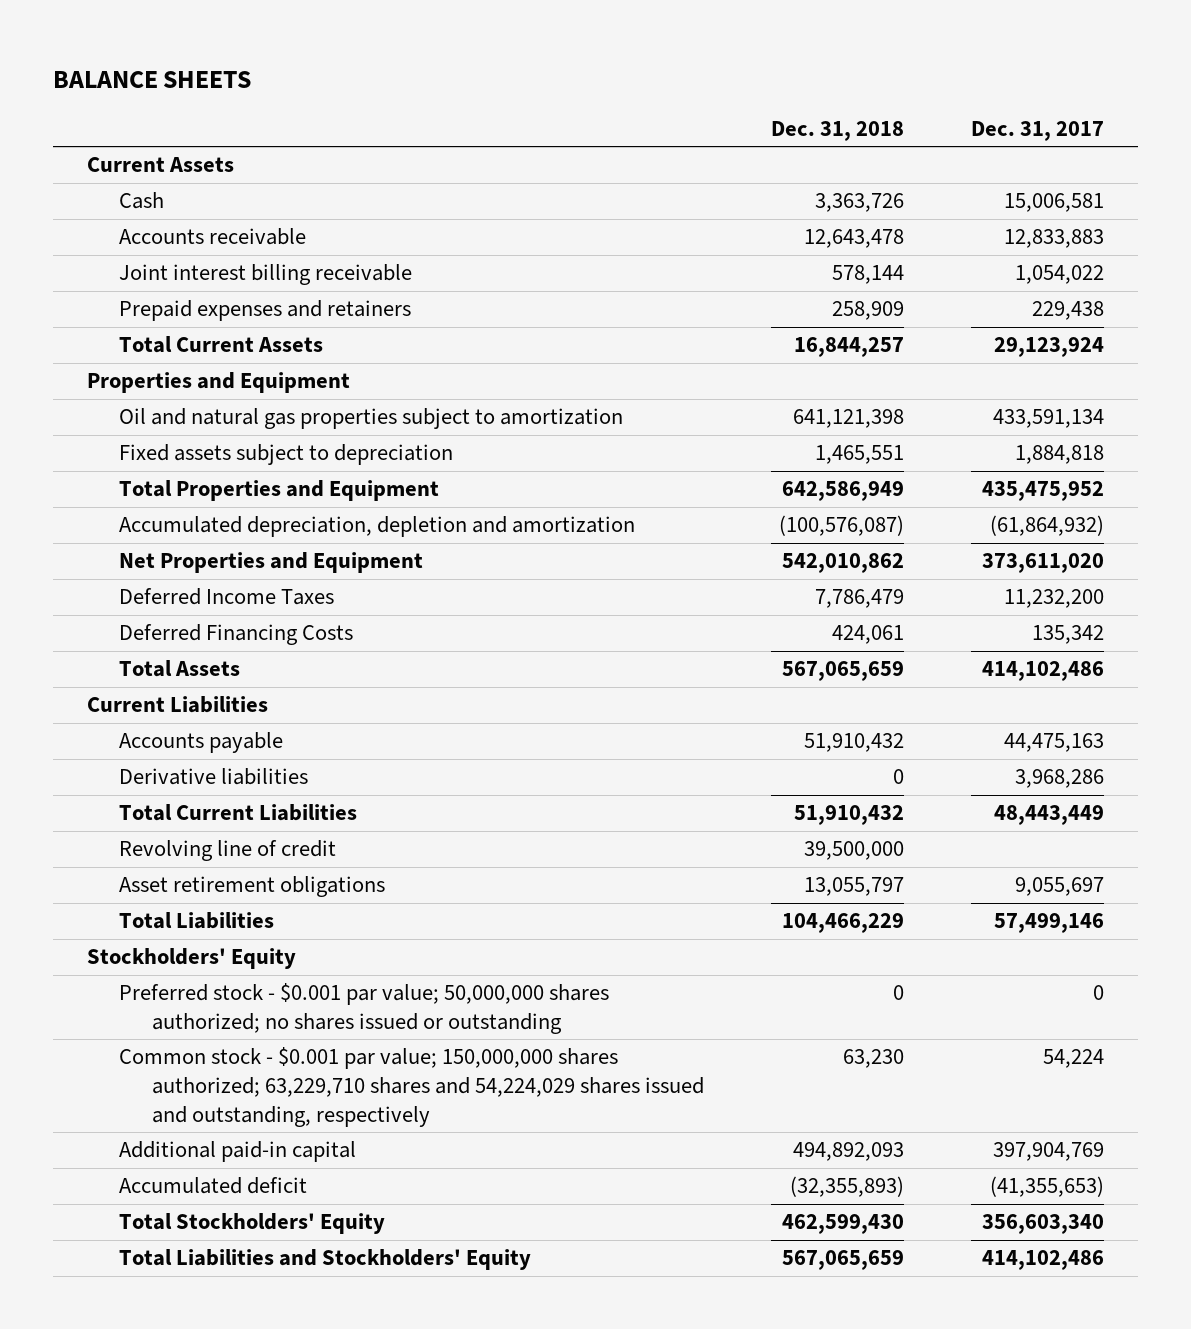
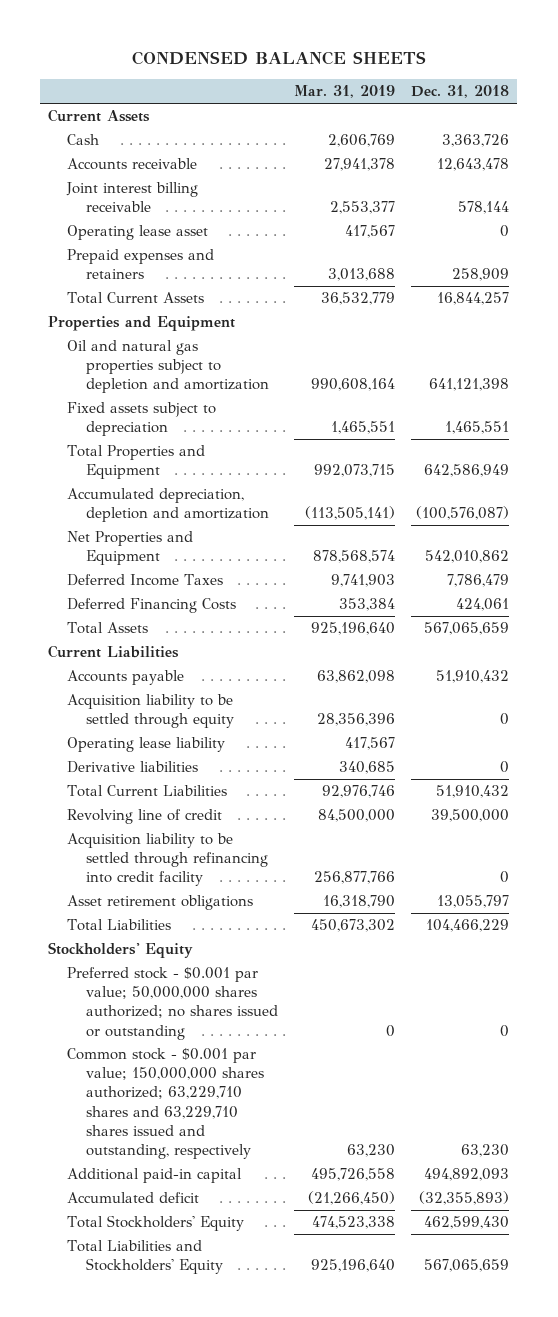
[53,71,252,89] BALANCE SHEETS -> [131,50,426,65] CONDENSED BALANCE SHEETS
[971,121,1105,142] Dec. 31, 2017 -> none
none -> [294,85,396,99] Mar. 31, 2019
none -> [67,225,209,241] Operating lease asset
[119,408,624,430] Oil and natural gas properties subject to amortization -> [67,340,270,394] Oil and natural gas properties subject to depletion and amortization
none -> [67,694,235,729] Acquisition liability to be settled through equity
none -> [67,737,226,753] Operating lease liability
none -> [67,833,269,887] Acquisition liability to be settled through refinancing into credit facility
[119,1047,705,1127] Common stock - $0.001 par value; 150,000,000 shares authorized; 63,229,710 shares and 54,224,029 shares issued and outstanding, respectively -> [67,1048,265,1159] Common stock - $0.001 par value; 150,000,000 shares authorized; 63,229,710 shares and 63,229,710 shares issued and outstanding, respectively

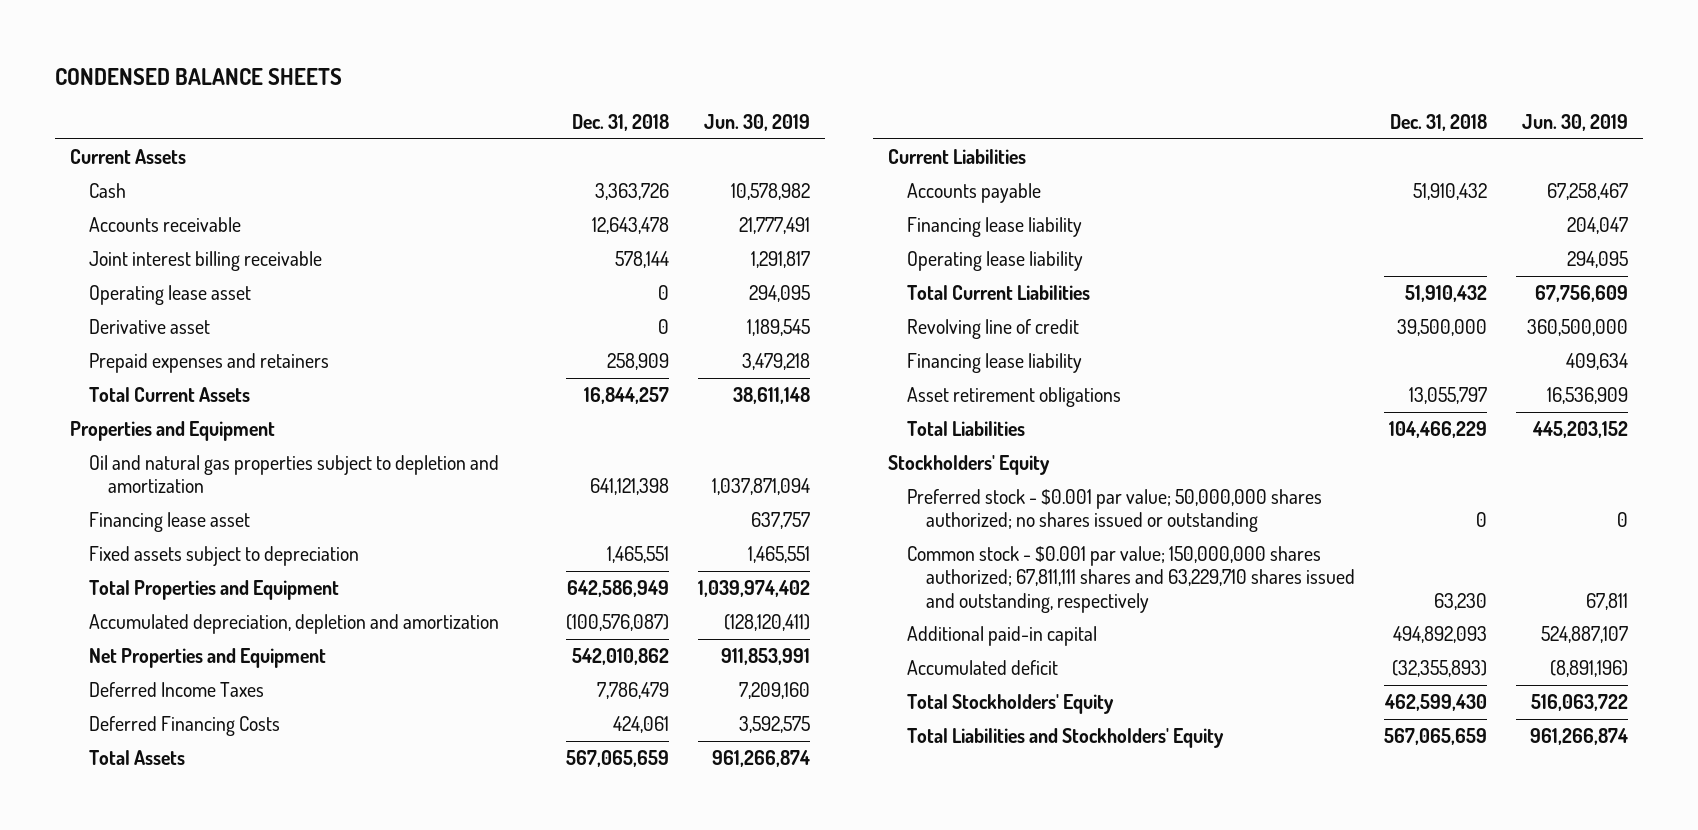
[294,85,396,99] Mar. 31, 2019 -> none
none -> [704,113,811,131] Jun. 30, 2019
none -> [89,318,211,334] Derivative asset
none -> [89,511,251,532] Financing lease asset
[67,694,235,729] Acquisition liability to be settled through equity -> none
none -> [906,216,1082,237] Financing lease liability
[67,761,199,774] Derivative liabilities -> none
[67,833,269,887] Acquisition liability to be settled through refinancing into credit facility -> none
none -> [906,352,1082,373] Financing lease liability
[67,1048,265,1159] Common stock - $0.001 par value; 150,000,000 shares authorized; 63,229,710 shares and 63,229,710 shares issued and outstanding, respectively -> [906,545,1356,613] Common stock - $0.001 par value; 150,000,000 shares authorized; 67,811,111 shares and 63,229,710 shares issued and outstanding, respectively

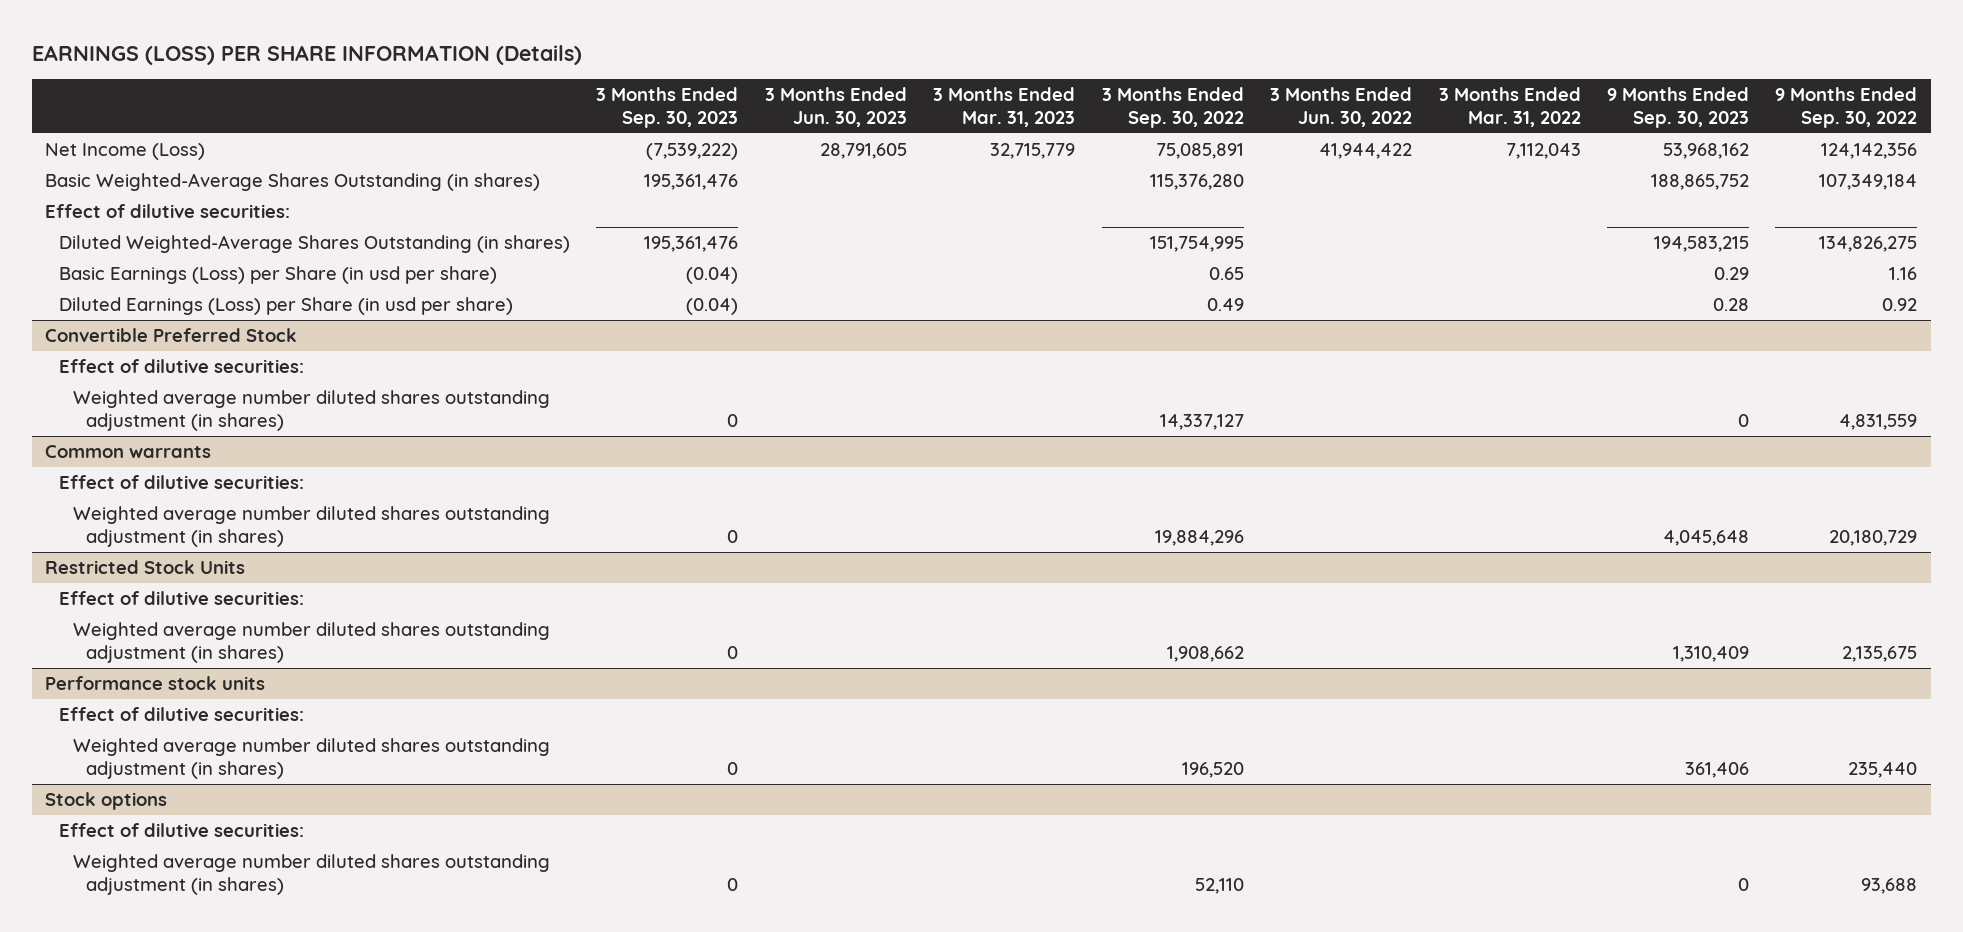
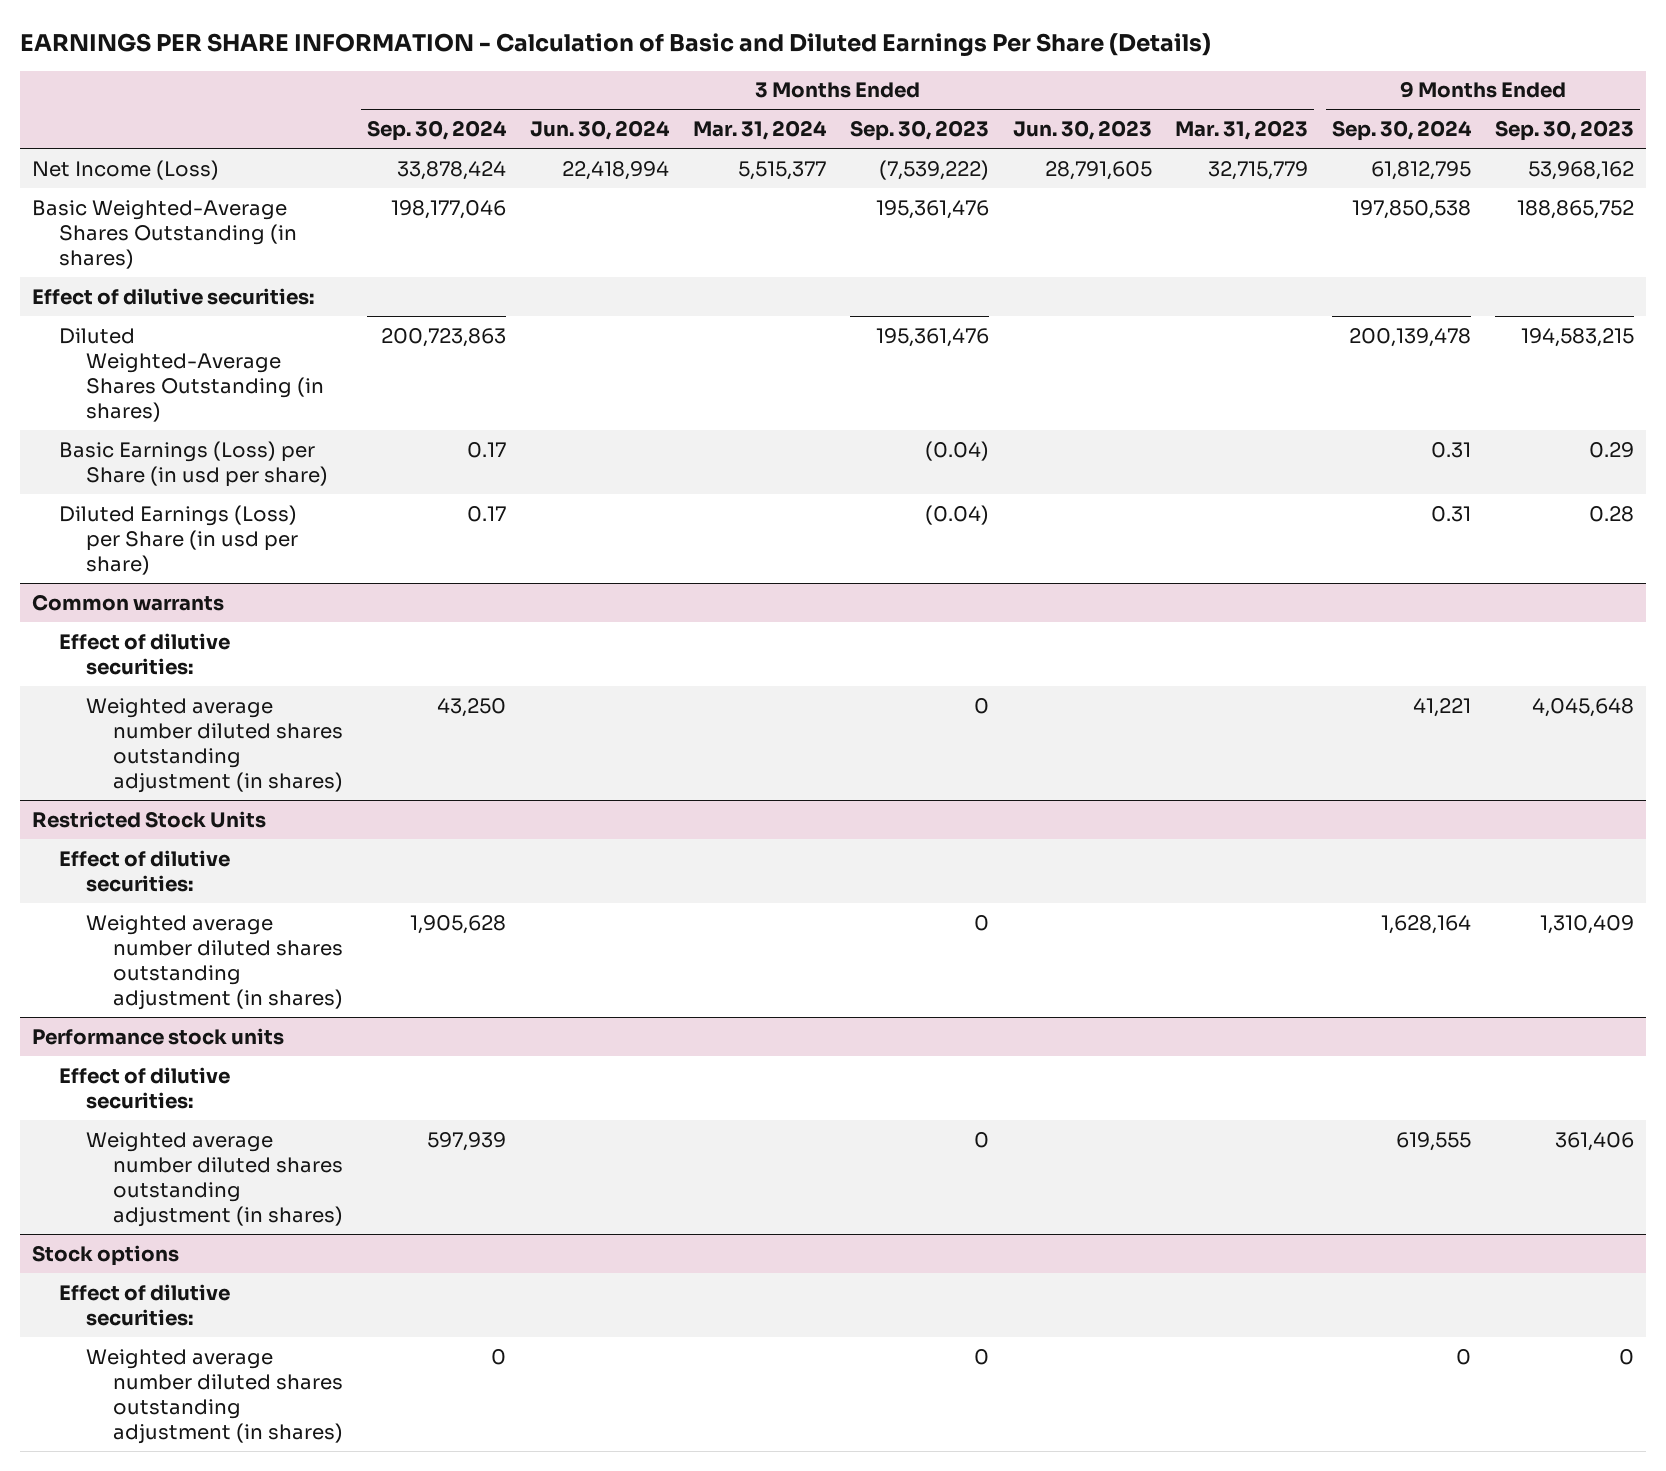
[31,44,582,65] EARNINGS (LOSS) PER SHARE INFORMATION (Details) -> [19,32,1211,57] EARNINGS PER SHARE INFORMATION - Calculation of Basic and Diluted Earnings Per Share (Details)
[1101,87,1244,129] 3 Months Ended Sep. 30, 2022 -> none
[1270,87,1413,128] 3 Months Ended Jun. 30, 2022 -> none
[1438,87,1581,128] 3 Months Ended Mar. 31, 2022 -> none
[1775,87,1918,129] 9 Months Ended Sep. 30, 2022 -> none
none -> [367,120,508,142] Sep. 30, 2024
none -> [530,120,671,141] Jun. 30, 2024
none -> [692,120,827,141] Mar. 31, 2024
none -> [1332,120,1473,142] Sep. 30, 2024
[45,327,298,342] Convertible Preferred Stock -> none
[58,358,304,373] Effect of dilutive securities: -> none
[72,389,550,431] Weighted average number diluted shares outstanding adjustment (in shares) -> none

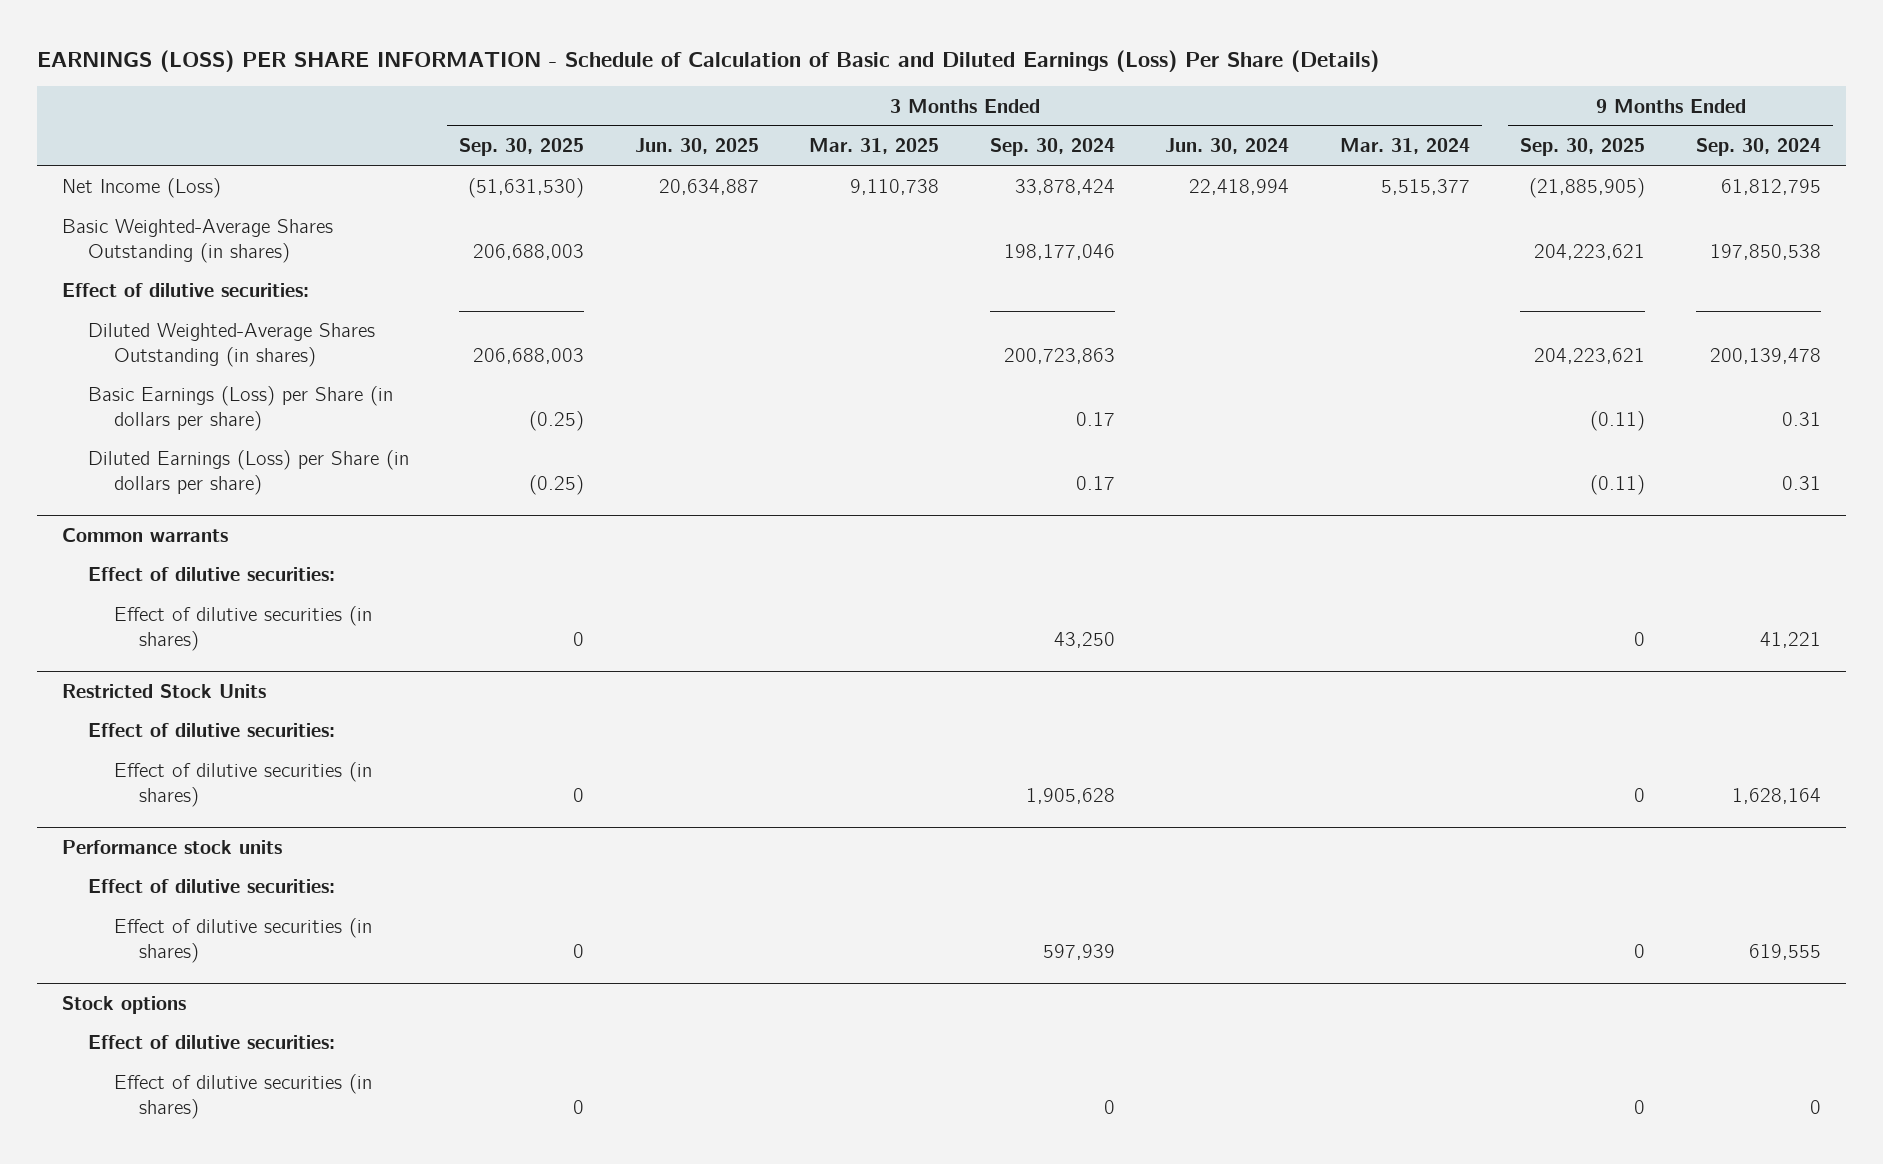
[19,32,1211,57] EARNINGS PER SHARE INFORMATION - Calculation of Basic and Diluted Earnings Per Share (Details) -> [37,50,1380,73] EARNINGS (LOSS) PER SHARE INFORMATION - Schedule of Calculation of Basic and Diluted Earnings (Loss) Per Share (Details)
[849,120,989,142] Sep. 30, 2023 -> none
[1012,120,1152,141] Jun. 30, 2023 -> none
[1175,120,1309,141] Mar. 31, 2023 -> none
[1495,120,1635,142] Sep. 30, 2023 -> none
none -> [459,138,585,157] Sep. 30, 2025
none -> [634,138,759,155] Jun. 30, 2025
none -> [809,138,940,155] Mar. 31, 2025
none -> [1520,138,1646,157] Sep. 30, 2025
[58,440,329,487] Basic Earnings (Loss) per Share (in usd per share) -> [88,386,394,431] Basic Earnings (Loss) per Share (in dollars per share)
[58,504,299,575] Diluted Earnings (Loss) per Share (in usd per share) -> [88,450,410,495] Diluted Earnings (Loss) per Share (in dollars per share)
[86,697,344,793] Weighted average number diluted shares outstanding adjustment (in shares) -> [113,606,372,651] Effect of dilutive securities (in shares)
[86,914,344,1010] Weighted average number diluted shares outstanding adjustment (in shares) -> [113,762,372,807] Effect of dilutive securities (in shares)
[86,1131,344,1227] Weighted average number diluted shares outstanding adjustment (in shares) -> [113,918,372,963] Effect of dilutive securities (in shares)
[86,1348,344,1444] Weighted average number diluted shares outstanding adjustment (in shares) -> [113,1074,372,1119] Effect of dilutive securities (in shares)

